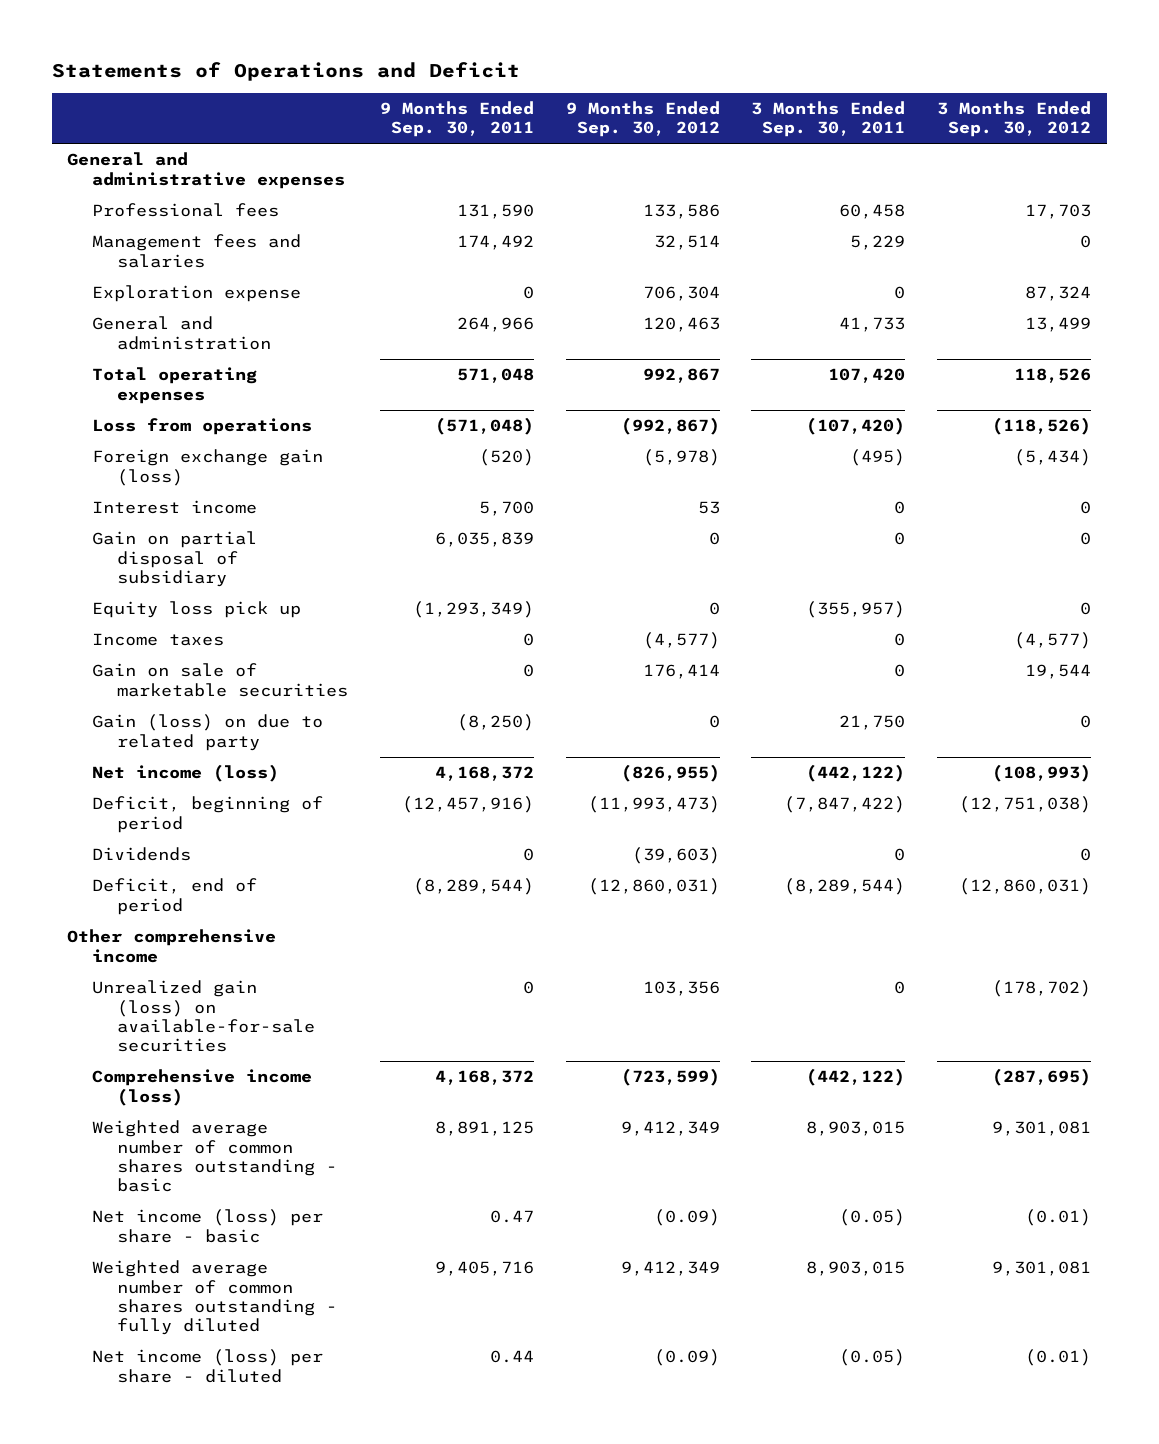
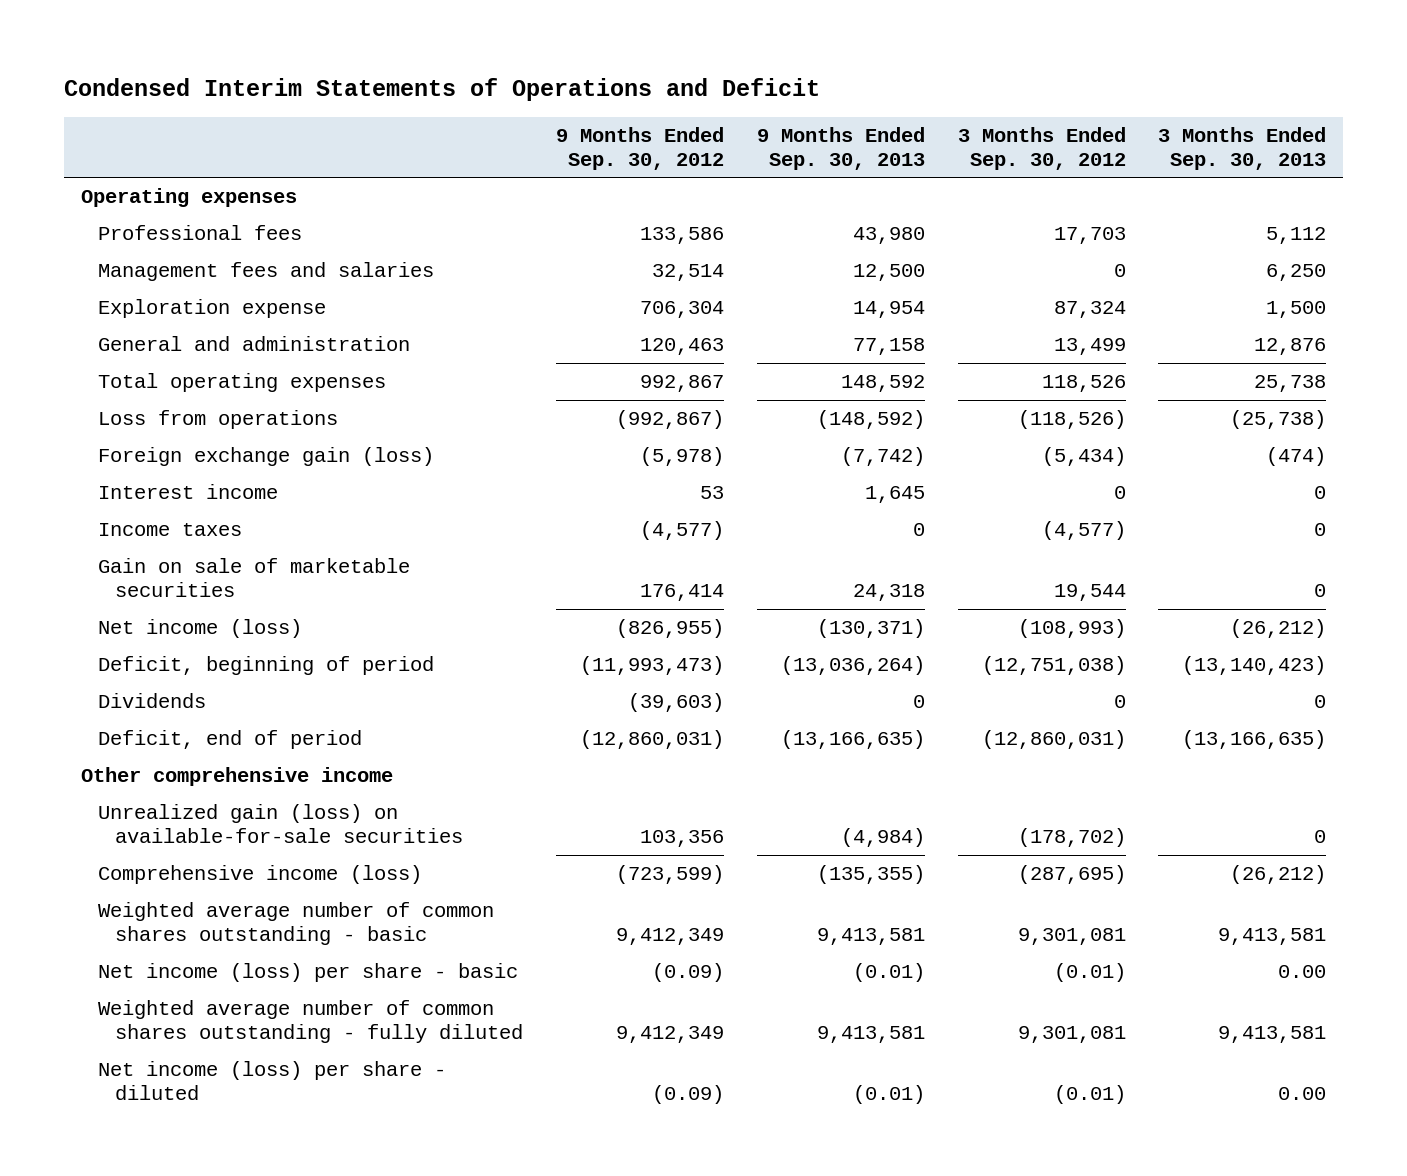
[51,61,520,81] Statements of Operations and Deficit -> [64,78,821,102] Condensed Interim Statements of Operations and Deficit
[380,101,535,138] 9 Months Ended Sep. 30, 2011 -> none
[751,101,906,138] 3 Months Ended Sep. 30, 2011 -> none
none -> [756,126,925,170] 9 Months Ended Sep. 30, 2013
none -> [1158,126,1327,170] 3 Months Ended Sep. 30, 2013
[67,152,346,189] General and administrative expenses -> none
none -> [80,188,297,208] Operating expenses
[92,531,258,587] Gain on partial disposal of subsidiary -> none
[92,601,302,619] Equity loss pick up -> none
[92,714,324,751] Gain (loss) on due to related party -> none

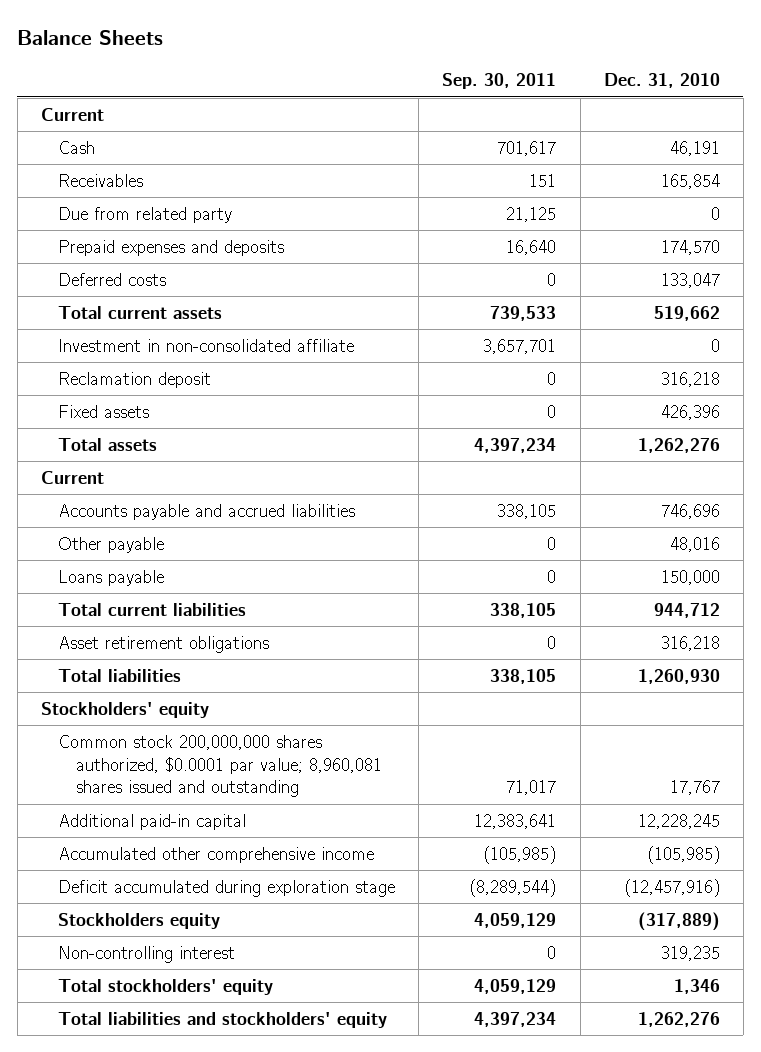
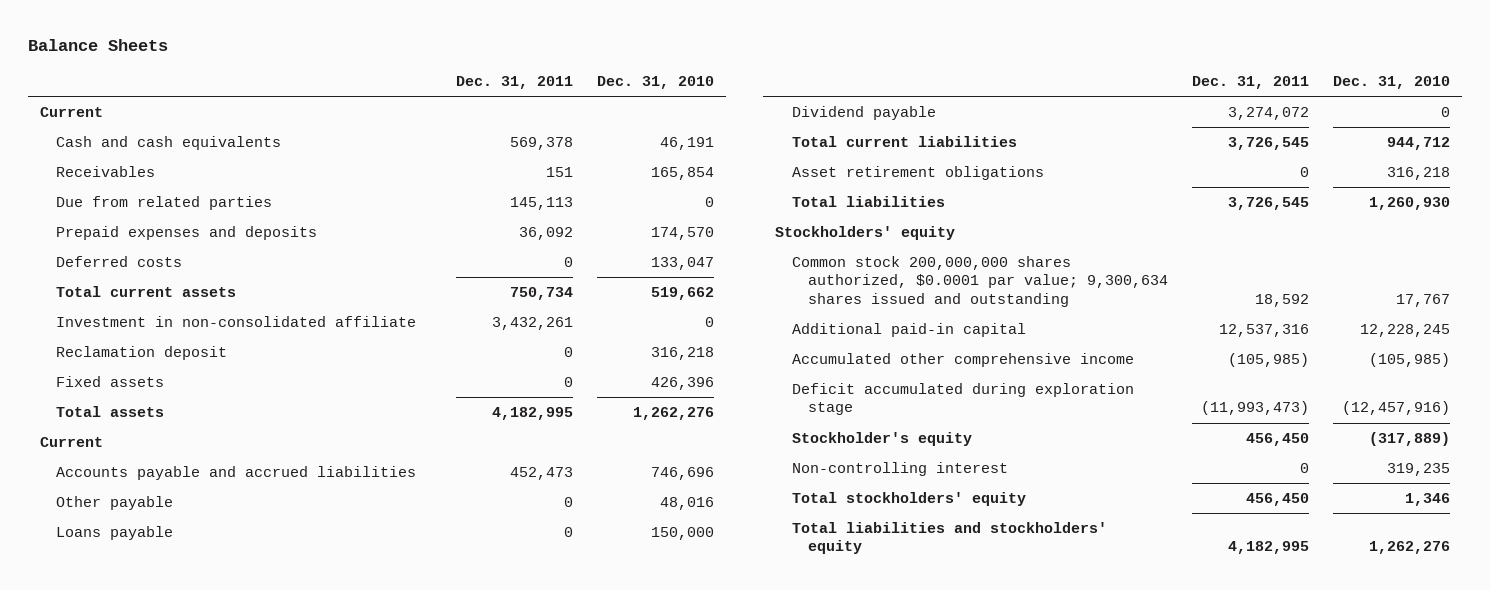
[442,73,557,90] Sep. 30, 2011 -> none
none -> [456,76,574,90] Dec. 31, 2011
[58,140,96,154] Cash -> [56,135,282,150] Cash and cash equivalents
[58,206,233,223] Due from related party -> [56,195,273,210] Due from related parties
none -> [791,105,936,120] Dividend payable
[58,734,382,798] Common stock 200,000,000 shares authorized, $0.0001 par value; 8,960,081 shares issued and outstanding -> [791,255,1168,307] Common stock 200,000,000 shares authorized, $0.0001 par value; 9,300,634 shares issued and outstanding
[58,912,221,929] Stockholders equity -> [791,431,972,446] Stockholder's equity

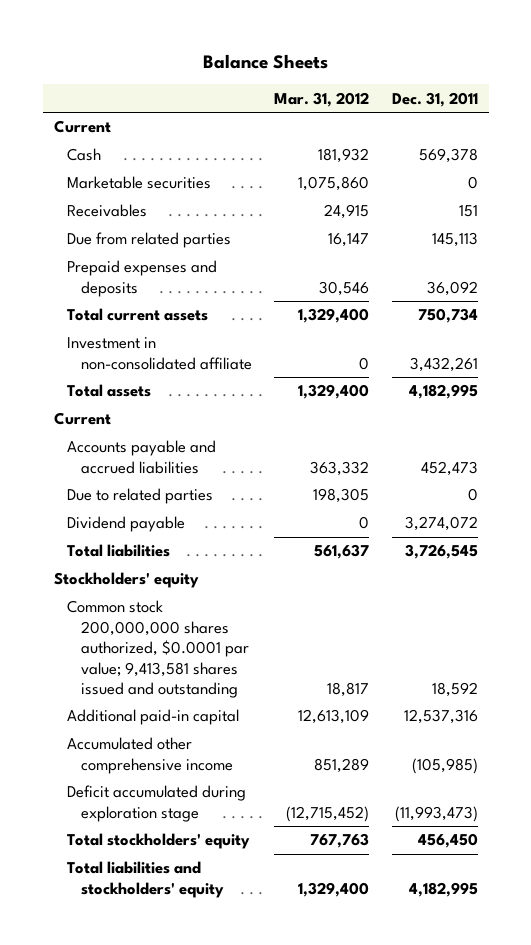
[597,76,715,90] Dec. 31, 2010 -> none
none -> [274,91,370,107] Mar. 31, 2012
[56,135,282,150] Cash and cash equivalents -> [67,148,102,162] Cash
none -> [67,176,212,190] Marketable securities
[56,255,183,267] Deferred costs -> none
[56,345,228,360] Reclamation deposit -> none
[56,375,165,387] Fixed assets -> none
[56,495,174,510] Other payable -> none
[56,525,174,540] Loans payable -> none
none -> [67,488,214,505] Due to related parties
[791,135,1017,147] Total current liabilities -> none
[791,165,1044,180] Asset retirement obligations -> none
[791,255,1168,307] Common stock 200,000,000 shares authorized, $0.0001 par value; 9,300,634 shares issued and outstanding -> [67,600,250,698] Common stock 200,000,000 shares authorized, $0.0001 par value; 9,413,581 shares issued and outstanding
[791,431,972,446] Stockholder's equity -> none
[791,461,1008,476] Non-controlling interest -> none

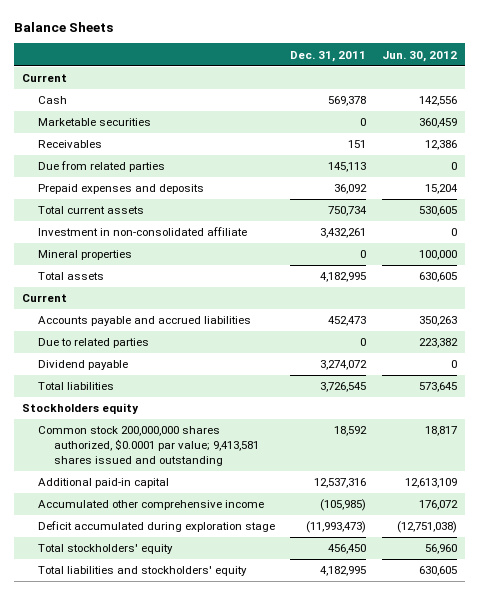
[274,91,370,107] Mar. 31, 2012 -> none
none -> [382,50,458,62] Jun. 30, 2012
none -> [37,250,132,261] Mineral properties
[53,572,199,589] Stockholders' equity -> [21,403,139,415] Stockholders equity

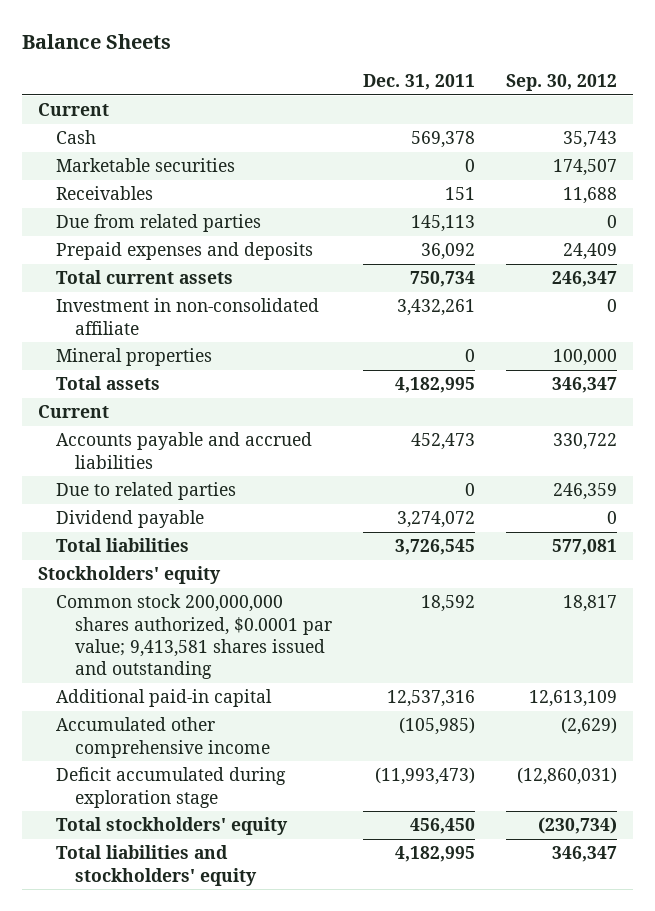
[382,50,458,62] Jun. 30, 2012 -> none
none -> [506,74,618,92] Sep. 30, 2012
[21,403,139,415] Stockholders equity -> [37,566,221,585] Stockholders' equity

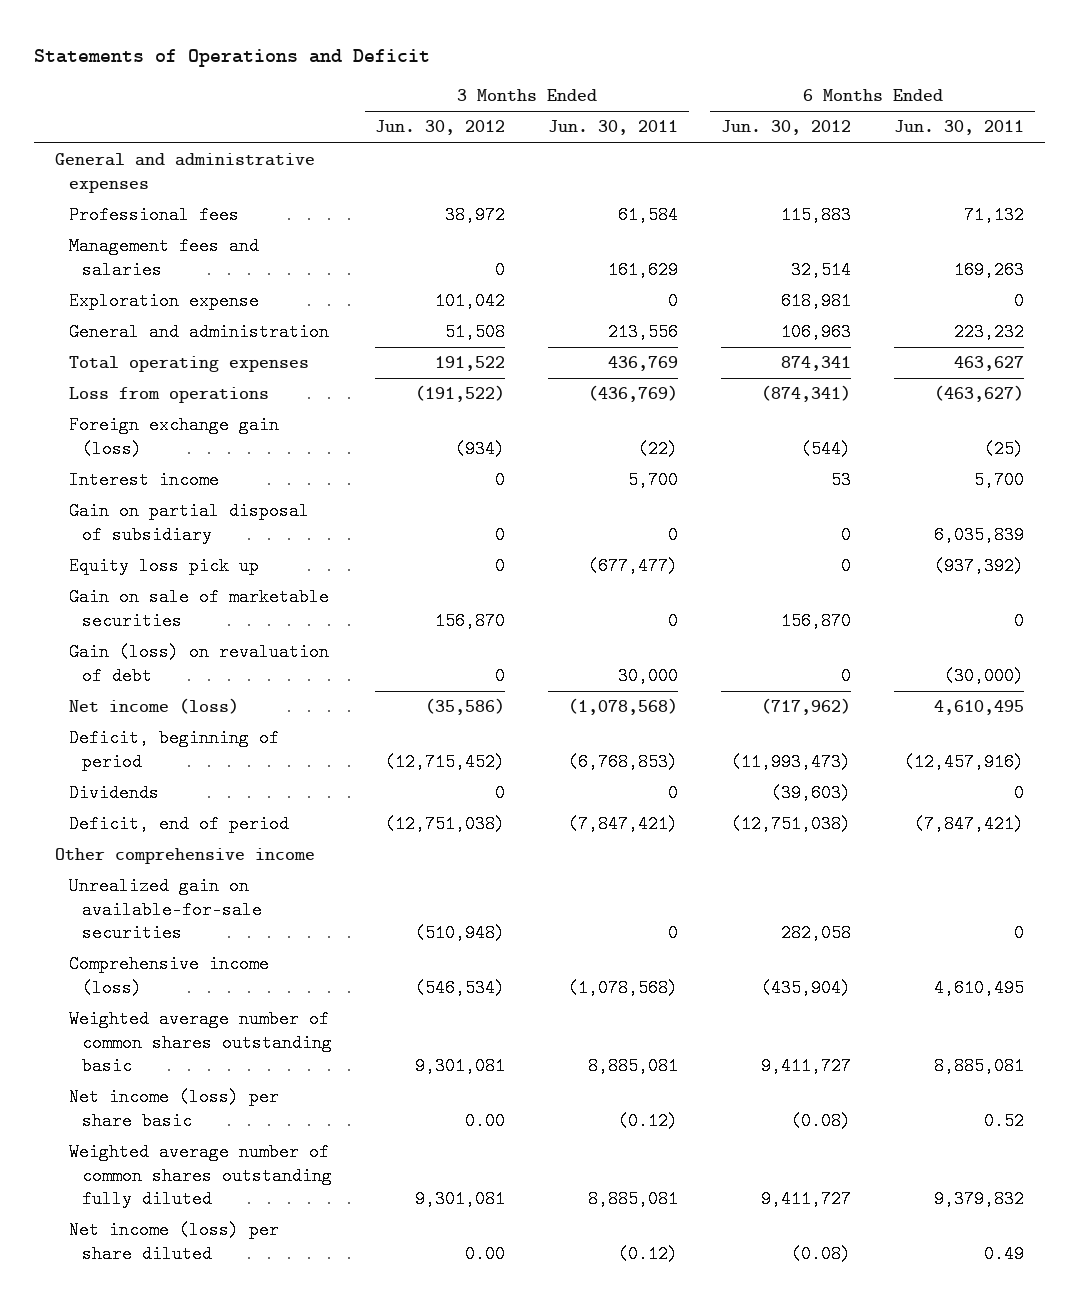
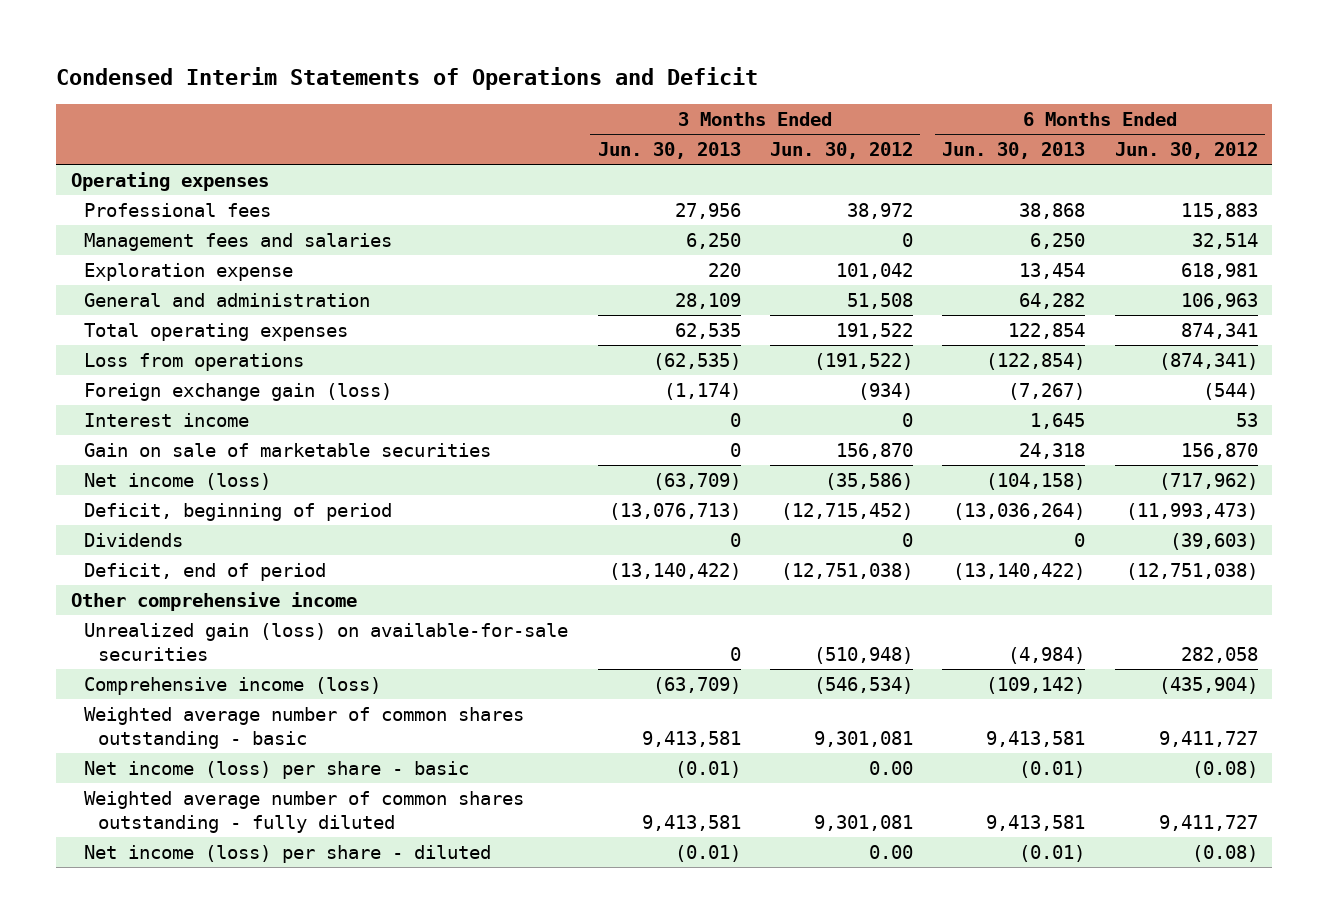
[33,48,430,67] Statements of Operations and Deficit -> [55,67,758,91] Condensed Interim Statements of Operations and Deficit
[548,120,679,136] Jun. 30, 2011 -> none
[894,120,1025,136] Jun. 30, 2011 -> none
none -> [597,142,741,160] Jun. 30, 2013
none -> [942,142,1086,160] Jun. 30, 2013
[54,153,315,193] General and administrative expenses -> none
none -> [70,171,269,191] Operating expenses
[68,502,309,544] Gain on partial disposal of subsidiary -> none
[68,557,259,576] Equity loss pick up -> none
[68,643,329,685] Gain (loss) on revaluation of debt -> none
[68,877,263,943] Unrealized gain on available-for-sale securities -> [84,622,569,662] Unrealized gain (loss) on available-for-sale securities
[68,1010,333,1076] Weighted average number of common shares outstanding basic -> [84,706,525,750] Weighted average number of common shares outstanding - basic
[68,1088,279,1130] Net income (loss) per share basic -> [84,760,470,779] Net income (loss) per share - basic
[68,1143,333,1209] Weighted average number of common shares outstanding fully diluted -> [84,790,525,834] Weighted average number of common shares outstanding - fully diluted
[68,1221,279,1263] Net income (loss) per share diluted -> [84,844,492,863] Net income (loss) per share - diluted

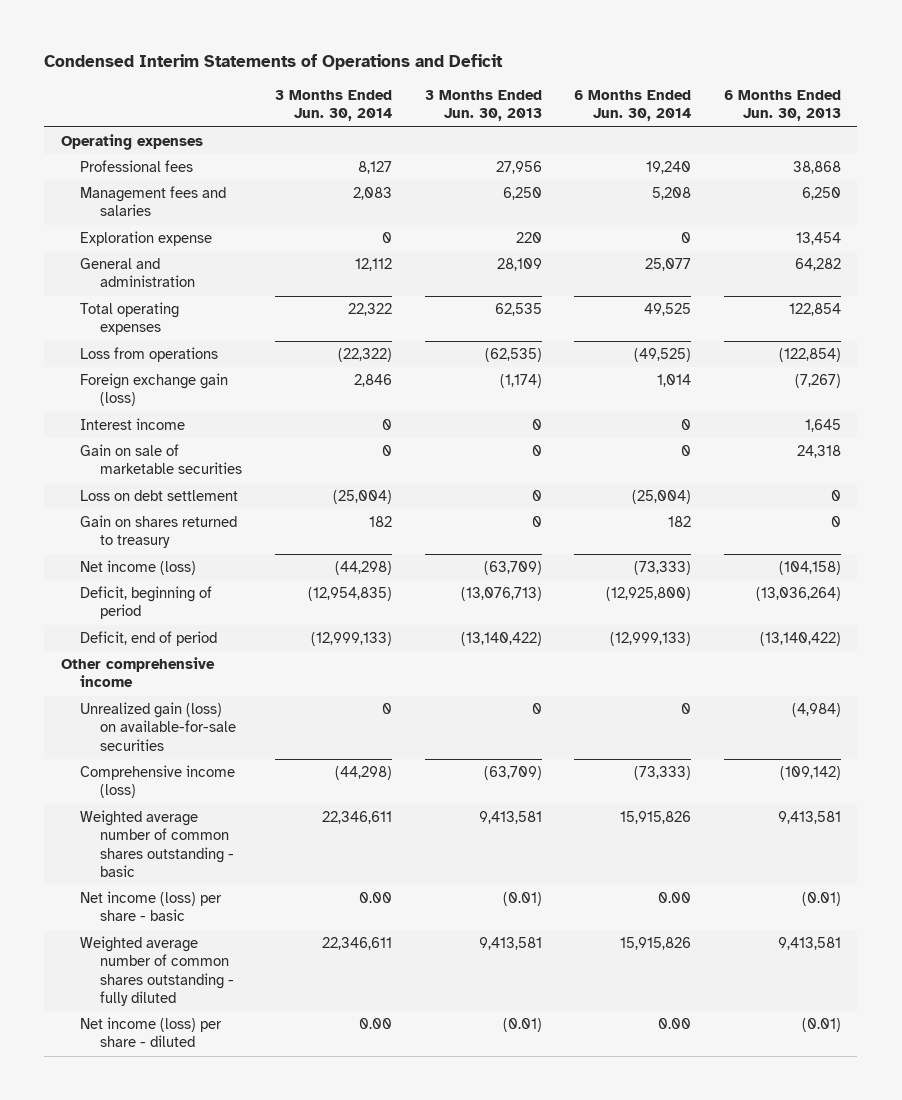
[769,142,913,160] Jun. 30, 2012 -> none
[1114,142,1258,160] Jun. 30, 2012 -> none
none -> [274,90,392,122] 3 Months Ended Jun. 30, 2014
none -> [574,90,692,122] 6 Months Ended Jun. 30, 2014
none -> [80,490,239,502] Loss on debt settlement
none -> [80,515,238,549] Gain on shares returned to treasury
[84,532,184,547] Dividends -> none

